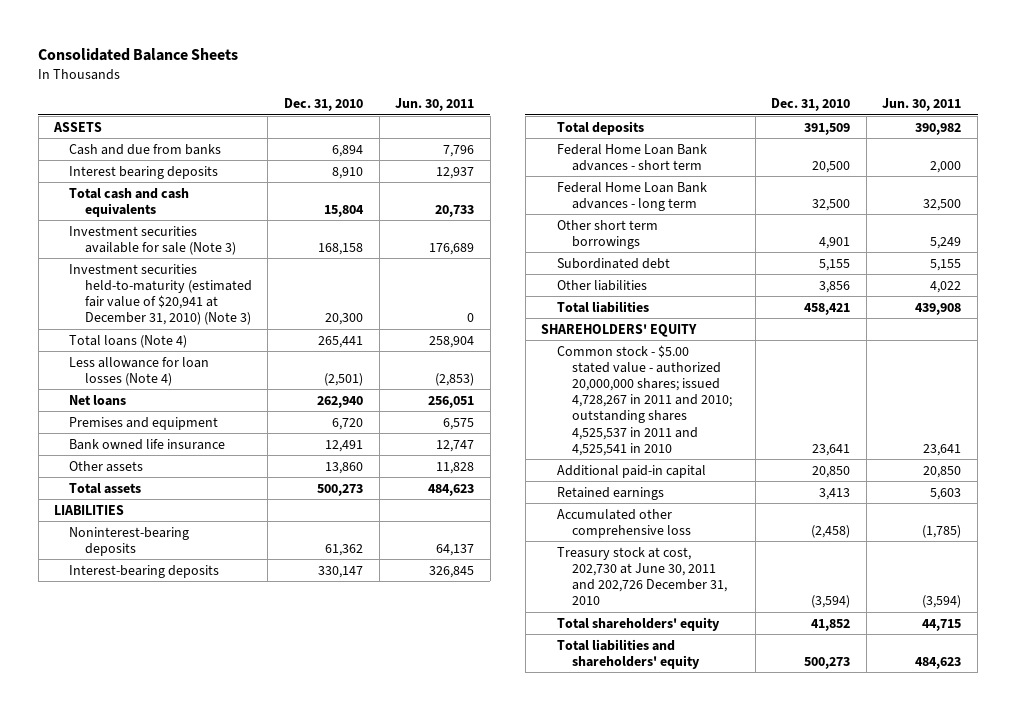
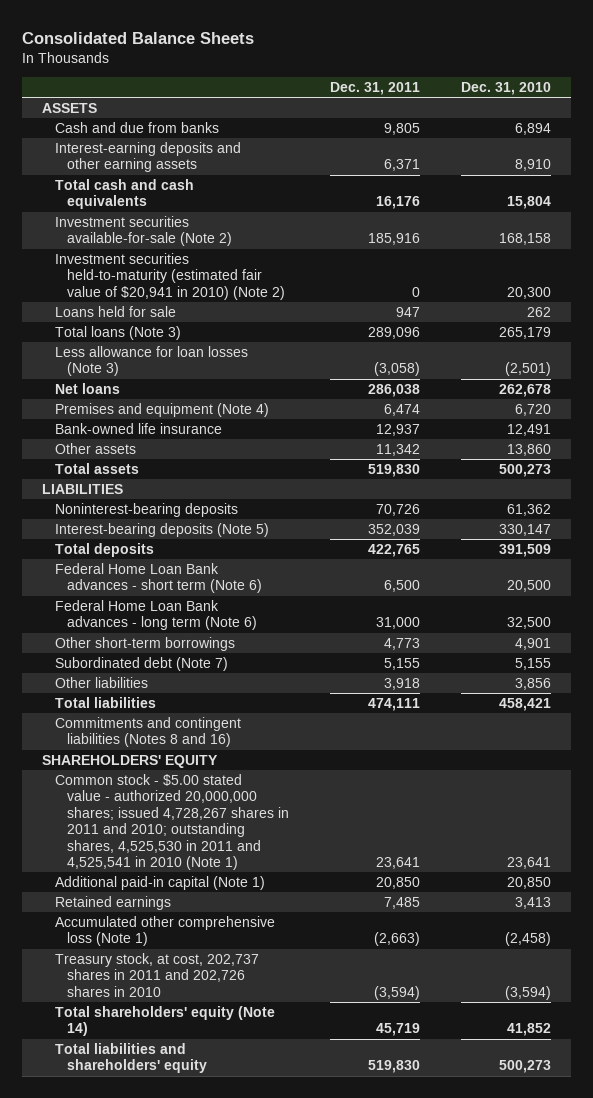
[395,98,475,112] Jun. 30, 2011 -> none
none -> [329,81,420,95] Dec. 31, 2011
[69,165,219,179] Interest bearing deposits -> [54,142,241,173] Interest-earning deposits and other earning assets
[69,225,236,255] Investment securities available for sale (Note 3) -> [54,216,232,247] Investment securities available-for-sale (Note 2)
[69,263,252,326] Investment securities held-to-maturity (estimated fair value of $20,941 at December 31, 2010) (Note 3) -> [54,253,285,300] Investment securities held-to-maturity (estimated fair value of $20,941 in 2010) (Note 2)
none -> [54,306,176,318] Loans held for sale
[69,334,188,348] Total loans (Note 4) -> [54,326,181,341] Total loans (Note 3)
[317,335,363,348] 265,441 -> [498,327,551,340] 265,179
[69,356,210,386] Less allowance for loan losses (Note 4) -> [54,346,248,377] Less allowance for loan losses (Note 3)
[316,395,363,408] 262,940 -> [498,384,551,398] 262,678
[69,416,219,430] Premises and equipment -> [54,403,269,418] Premises and equipment (Note 4)
[69,438,226,450] Bank owned life insurance -> [54,423,222,435] Bank-owned life insurance
[69,564,220,578] Interest-bearing deposits -> [54,523,269,538] Interest-bearing deposits (Note 5)
[556,143,707,171] Federal Home Loan Bank advances - short term -> [54,563,262,594] Federal Home Loan Bank advances - short term (Note 6)
[556,181,707,211] Federal Home Loan Bank advances - long term -> [54,600,257,631] Federal Home Loan Bank advances - long term (Note 6)
[556,219,658,249] Other short term borrowings -> [54,637,235,652] Other short-term borrowings
[556,257,670,269] Subordinated debt -> [54,657,228,672] Subordinated debt (Note 7)
none -> [54,717,241,748] Commitments and contingent liabilities (Notes 8 and 16)
[556,344,732,456] Common stock - $5.00 stated value - authorized 20,000,000 shares; issued 4,728,267 in 2011 and 2010; outstanding shares 4,525,537 in 2011 and 4,525,541 in 2010 -> [54,774,289,871] Common stock - $5.00 stated value - authorized 20,000,000 shares; issued 4,728,267 shares in 2011 and 2010; outstanding shares, 4,525,530 in 2011 and 4,525,541 in 2010 (Note 1)
[556,464,706,478] Additional paid-in capital -> [54,876,265,891] Additional paid-in capital (Note 1)
[556,508,691,538] Accumulated other comprehensive loss -> [54,916,275,947] Accumulated other comprehensive loss (Note 1)
[556,546,727,606] Treasury stock at cost, 202,730 at June 30, 2011 and 202,726 December 31, 2010 -> [54,953,259,997] Treasury stock, at cost, 202,737 shares in 2011 and 202,726 shares in 2010
[556,616,720,631] Total shareholders' equity -> [54,1006,275,1037] Total shareholders' equity (Note 14)

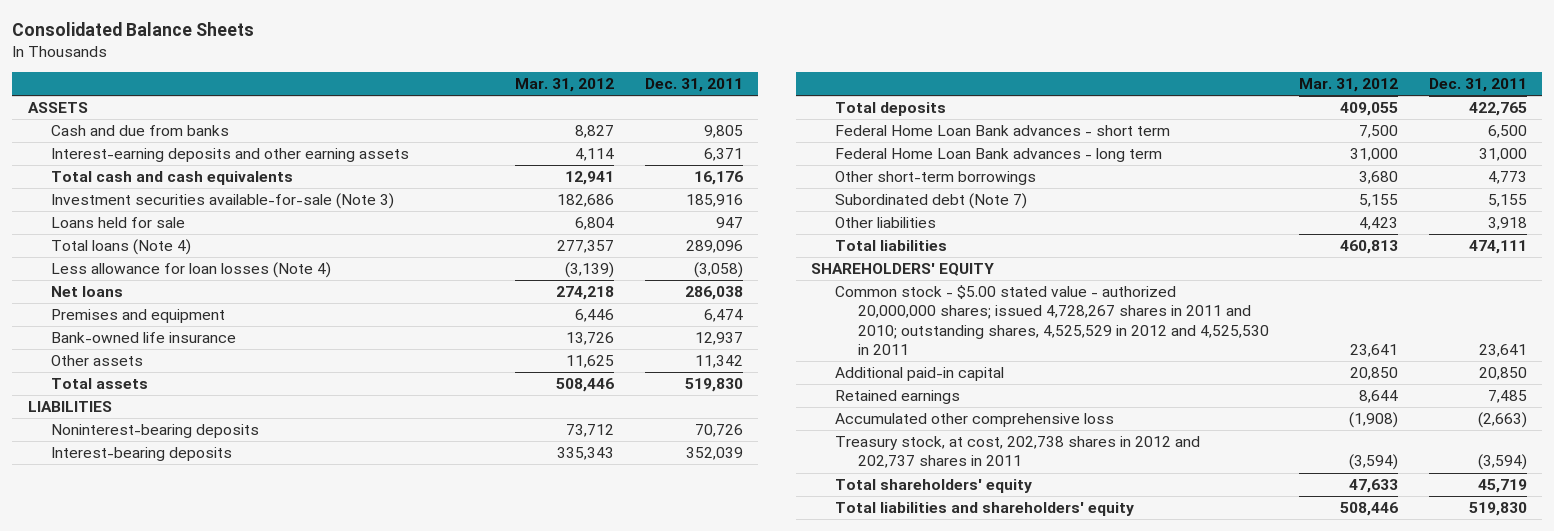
[460,81,551,95] Dec. 31, 2010 -> none
none -> [515,77,615,92] Mar. 31, 2012
[54,253,285,300] Investment securities held-to-maturity (estimated fair value of $20,941 in 2010) (Note 2) -> none
[54,216,232,247] Investment securities available-for-sale (Note 2) -> [50,193,394,210] Investment securities available-for-sale (Note 3)
[54,326,181,341] Total loans (Note 3) -> [50,239,191,256] Total loans (Note 4)
[54,346,248,377] Less allowance for loan losses (Note 3) -> [50,262,331,279] Less allowance for loan losses (Note 4)
[54,403,269,418] Premises and equipment (Note 4) -> [50,309,225,324] Premises and equipment
[54,523,269,538] Interest-bearing deposits (Note 5) -> [50,447,232,462] Interest-bearing deposits
[54,563,262,594] Federal Home Loan Bank advances - short term (Note 6) -> [834,125,1170,137] Federal Home Loan Bank advances - short term
[54,600,257,631] Federal Home Loan Bank advances - long term (Note 6) -> [834,148,1162,163] Federal Home Loan Bank advances - long term
[54,717,241,748] Commitments and contingent liabilities (Notes 8 and 16) -> none
[54,774,289,871] Common stock - $5.00 stated value - authorized 20,000,000 shares; issued 4,728,267 shares in 2011 and 2010; outstanding shares, 4,525,530 in 2011 and 4,525,541 in 2010 (Note 1) -> [834,285,1269,355] Common stock - $5.00 stated value - authorized 20,000,000 shares; issued 4,728,267 shares in 2011 and 2010; outstanding shares, 4,525,529 in 2012 and 4,525,530 in 2011
[54,876,265,891] Additional paid-in capital (Note 1) -> [834,367,1004,382] Additional paid-in capital
[54,916,275,947] Accumulated other comprehensive loss (Note 1) -> [834,413,1114,428] Accumulated other comprehensive loss
[54,953,259,997] Treasury stock, at cost, 202,737 shares in 2011 and 202,726 shares in 2010 -> [834,436,1200,469] Treasury stock, at cost, 202,738 shares in 2012 and 202,737 shares in 2011
[54,1006,275,1037] Total shareholders' equity (Note 14) -> [834,479,1032,494] Total shareholders' equity

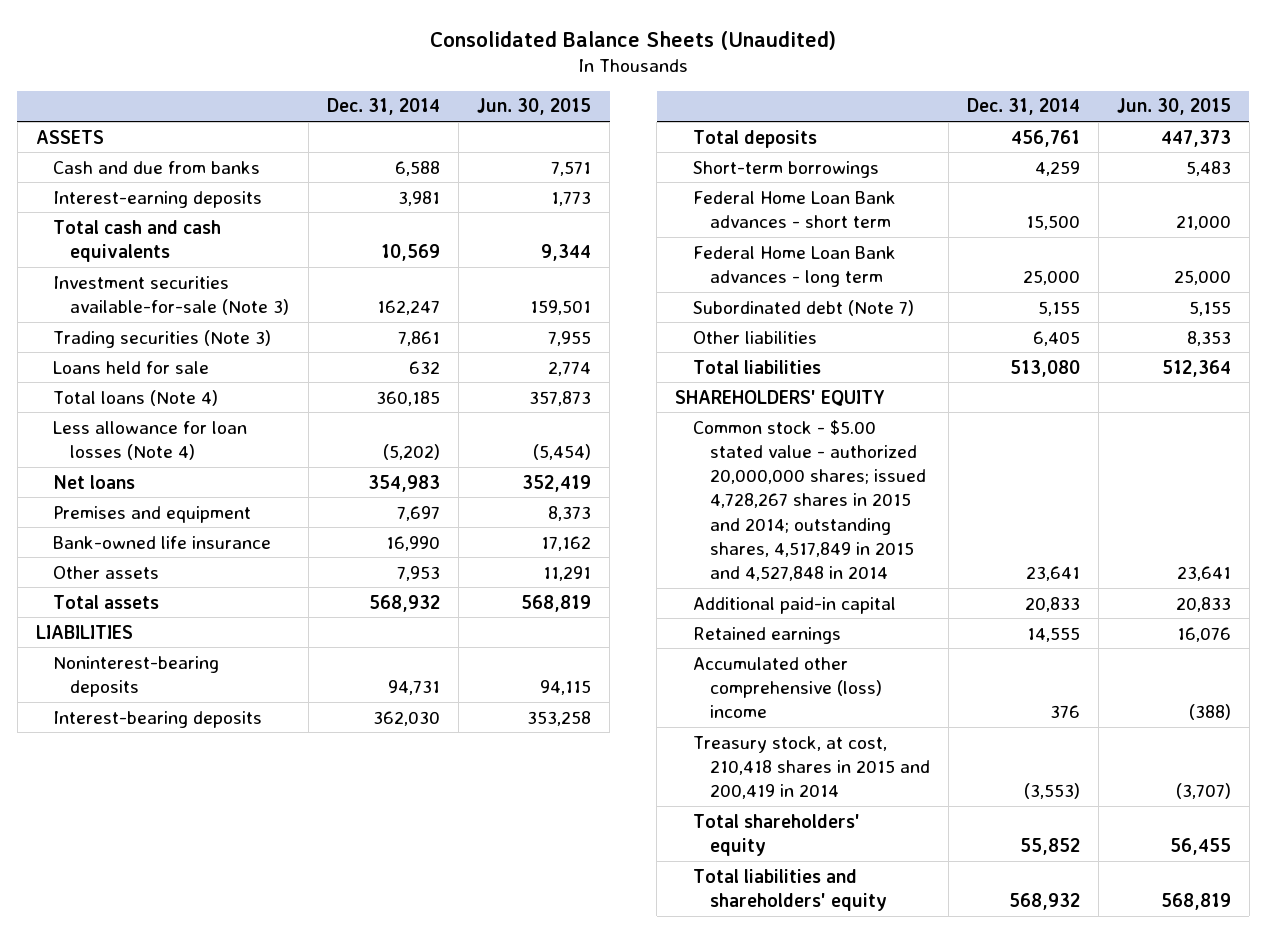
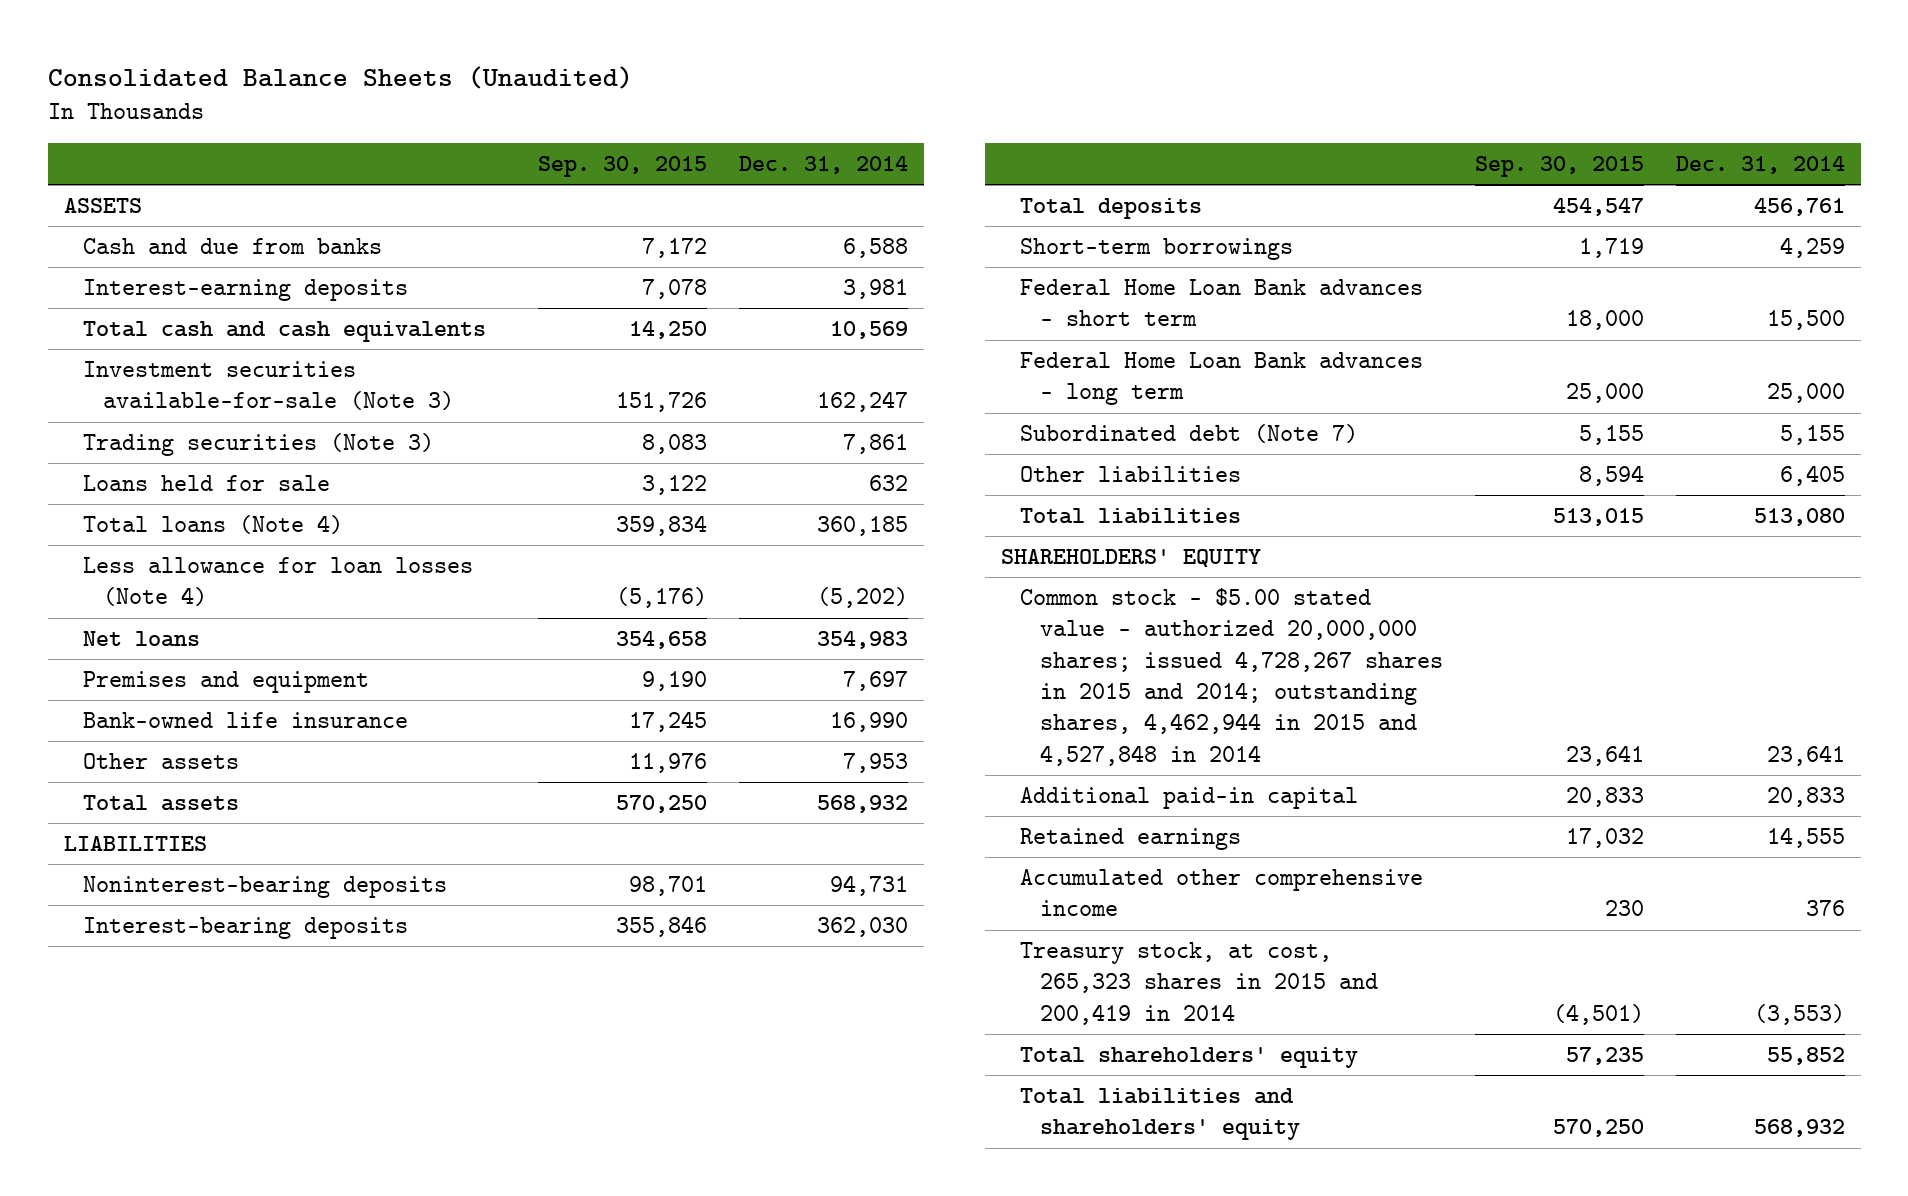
[477,98,592,116] Jun. 30, 2015 -> none
none -> [537,156,707,178] Sep. 30, 2015
[692,419,926,582] Common stock - $5.00 stated value - authorized 20,000,000 shares; issued 4,728,267 shares in 2015 and 2014; outstanding shares, 4,517,849 in 2015 and 4,527,848 in 2014 -> [1020,588,1443,766] Common stock - $5.00 stated value - authorized 20,000,000 shares; issued 4,728,267 shares in 2015 and 2014; outstanding shares, 4,462,944 in 2015 and 4,527,848 in 2014
[692,656,882,719] Accumulated other comprehensive (loss) income -> [1020,869,1424,917] Accumulated other comprehensive income
[692,735,930,800] Treasury stock, at cost, 210,418 shares in 2015 and 200,419 in 2014 -> [1020,942,1378,1025] Treasury stock, at cost, 265,323 shares in 2015 and 200,419 in 2014

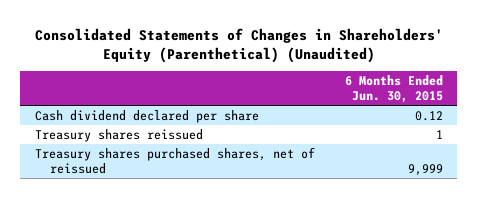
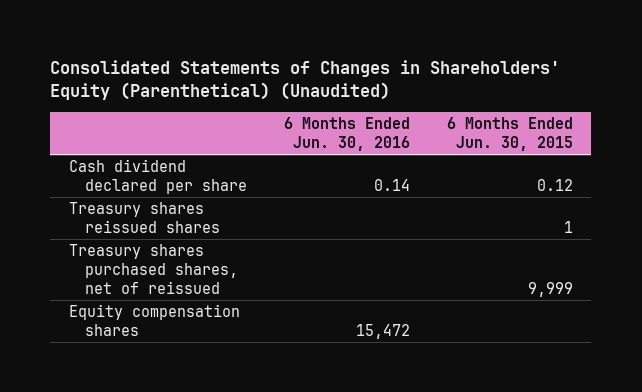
none -> [283,117,410,151] 6 Months Ended Jun. 30, 2016
[35,128,204,142] Treasury shares reissued -> [68,202,220,233] Treasury shares reissued shares
none -> [68,304,240,336] Equity compensation shares

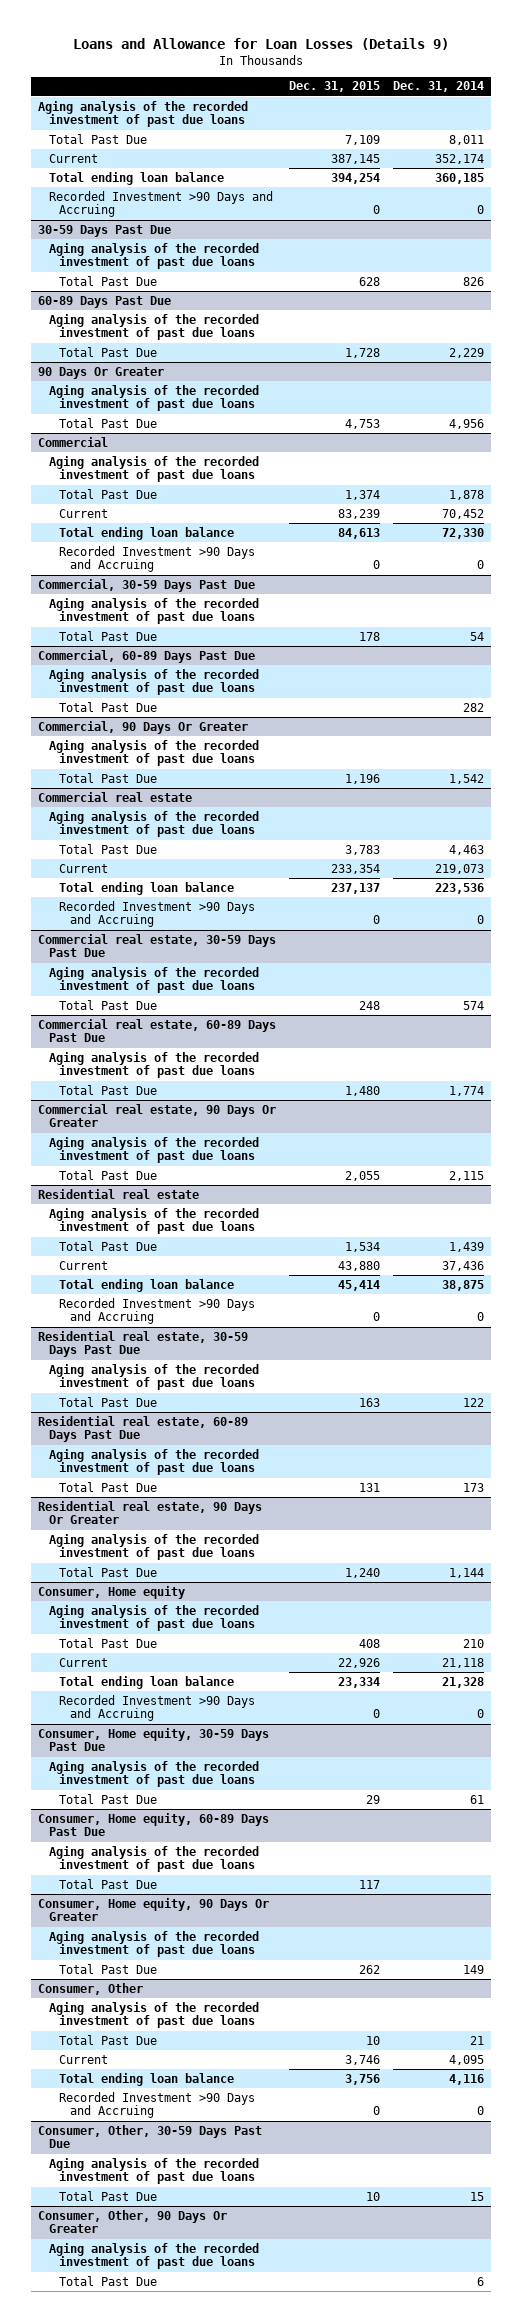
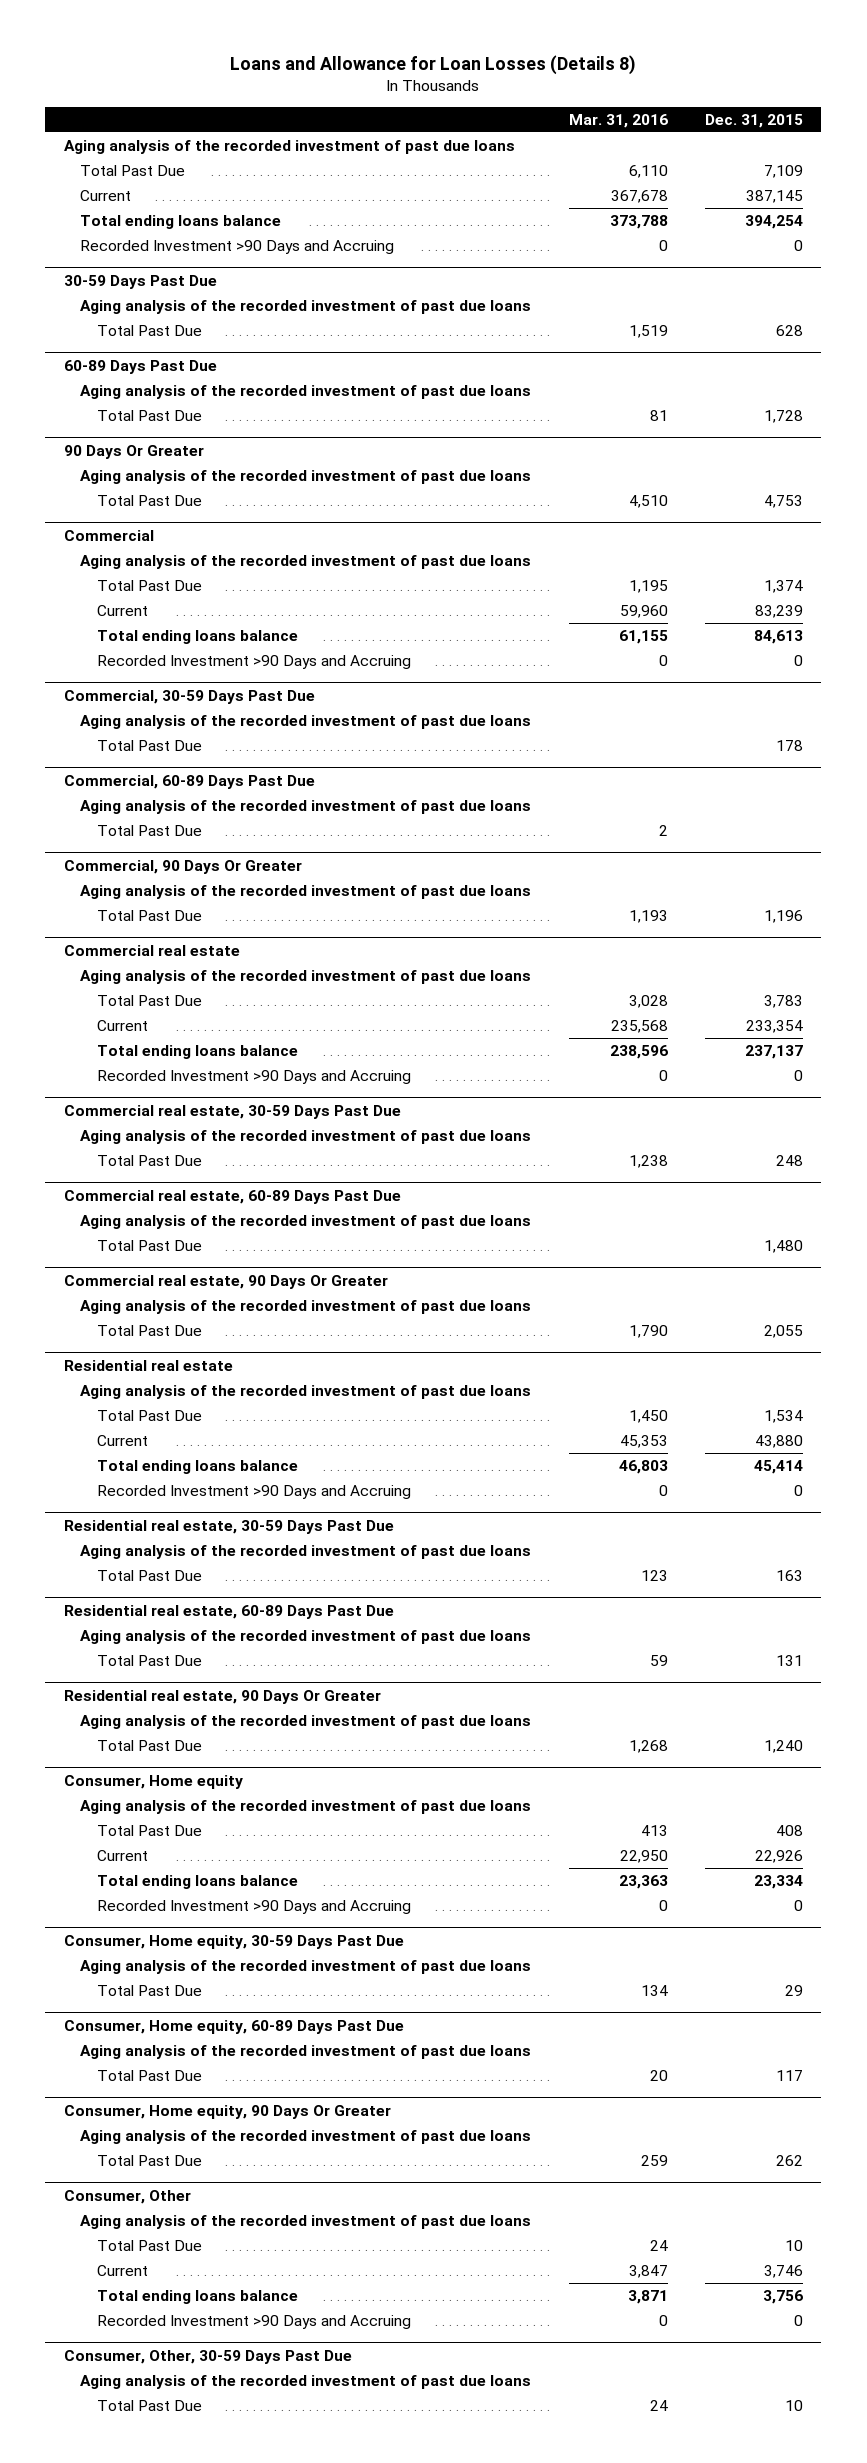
[73,38,450,51] Loans and Allowance for Loan Losses (Details 9) -> [230,54,637,75] Loans and Allowance for Loan Losses (Details 8)
[393,81,485,93] Dec. 31, 2014 -> none
none -> [568,113,668,128] Mar. 31, 2016
[48,171,224,185] Total ending loan balance -> [80,215,282,230] Total ending loans balance
[59,526,235,540] Total ending loan balance -> [96,630,298,645] Total ending loans balance
[59,881,235,895] Total ending loan balance -> [96,1045,298,1060] Total ending loans balance
[59,1278,235,1292] Total ending loan balance -> [96,1460,298,1475] Total ending loans balance
[59,1675,235,1689] Total ending loan balance -> [96,1875,298,1890] Total ending loans balance
[59,2072,235,2086] Total ending loan balance -> [96,2290,298,2305] Total ending loans balance
[37,2209,227,2234] Consumer, Other, 90 Days Or Greater -> none
[48,2242,259,2270] Aging analysis of the recorded investment of past due loans -> none
[59,2275,158,2286] Total Past Due -> none

